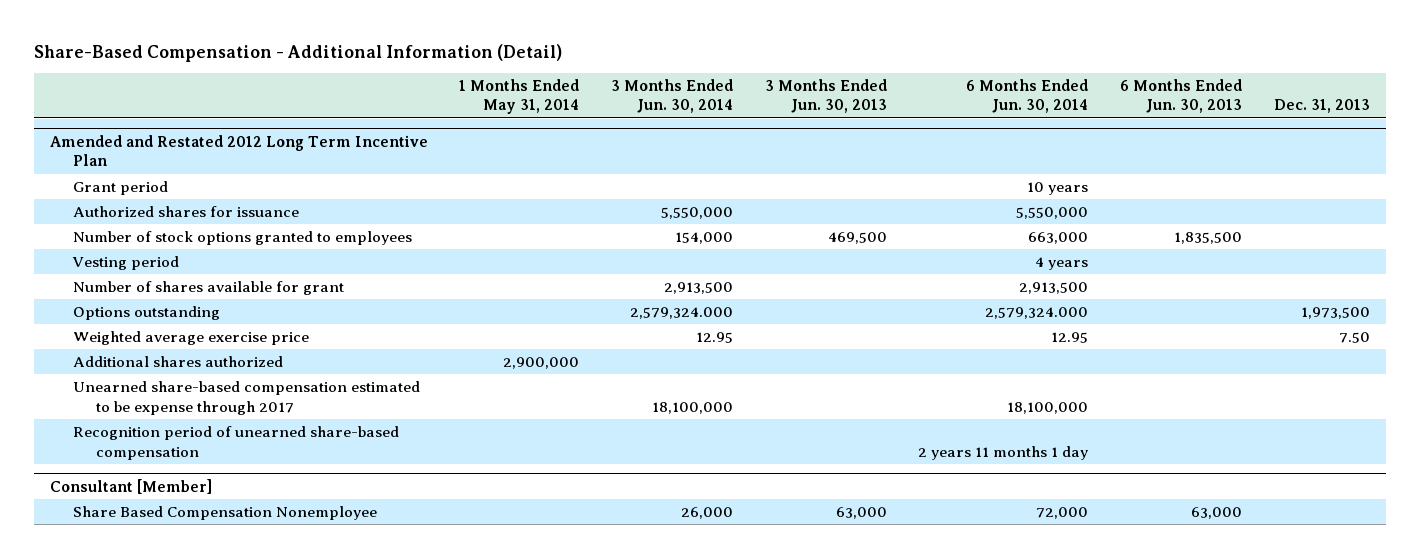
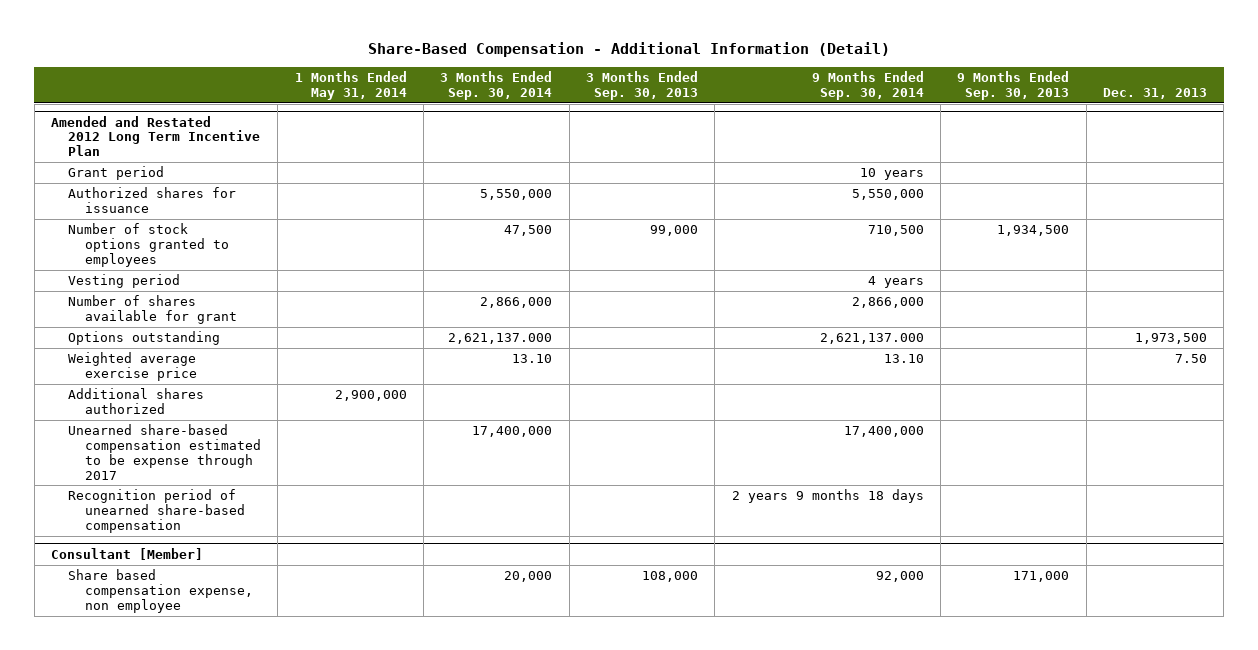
[611,78,734,114] 3 Months Ended Jun. 30, 2014 -> none
[764,78,887,114] 3 Months Ended Jun. 30, 2013 -> none
[966,78,1089,114] 6 Months Ended Jun. 30, 2014 -> none
[1120,78,1243,114] 6 Months Ended Jun. 30, 2013 -> none
none -> [440,71,553,100] 3 Months Ended Sep. 30, 2014
none -> [585,71,698,100] 3 Months Ended Sep. 30, 2013
none -> [811,71,924,100] 9 Months Ended Sep. 30, 2014
none -> [957,71,1070,100] 9 Months Ended Sep. 30, 2013
[73,505,378,520] Share Based Compensation Nonemployee -> [68,569,254,613] Share based compensation expense, non employee

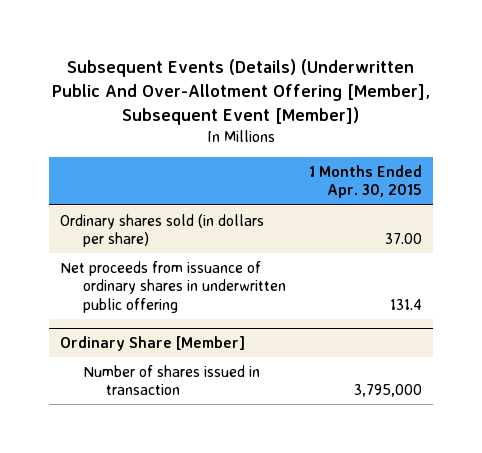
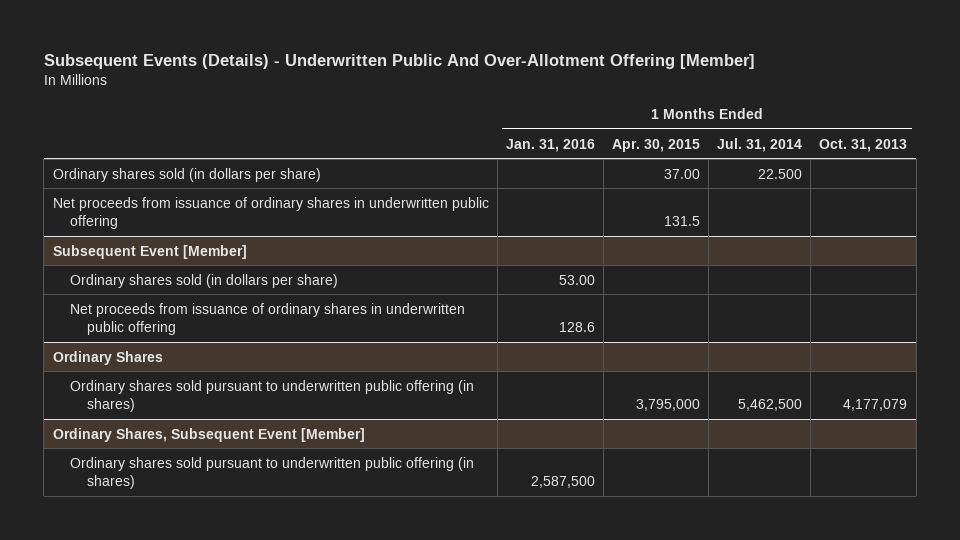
[52,59,431,125] Subsequent Events (Details) (Underwritten Public And Over-Allotment Offering [Member], Subsequent Event [Member]) -> [43,54,755,70] Subsequent Events (Details) - Underwritten Public And Over-Allotment Offering [Member]
none -> [505,138,595,152] Jan. 31, 2016
none -> [717,137,803,152] Jul. 31, 2014
none -> [819,138,908,152] Oct. 31, 2013
[60,335,246,351] Ordinary Share [Member] -> none
[83,364,261,396] Number of shares issued in transaction -> none
[389,298,422,310] 131.4 -> [664,216,701,227] 131.5
none -> [52,244,247,259] Subsequent Event [Member]
none -> [69,273,338,288] Ordinary shares sold (in dollars per share)
none -> [69,302,465,336] Net proceeds from issuance of ordinary shares in underwritten public offering
none -> [52,350,163,365] Ordinary Shares
none -> [69,379,474,413] Ordinary shares sold pursuant to underwritten public offering (in shares)
none -> [52,427,365,442] Ordinary Shares, Subsequent Event [Member]
none -> [69,456,474,490] Ordinary shares sold pursuant to underwritten public offering (in shares)

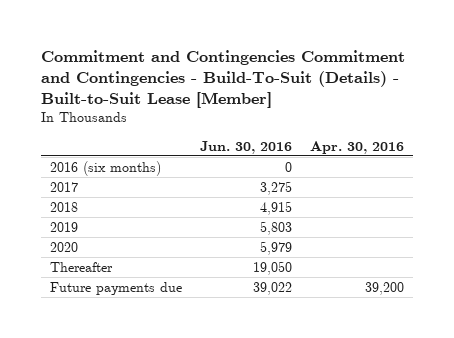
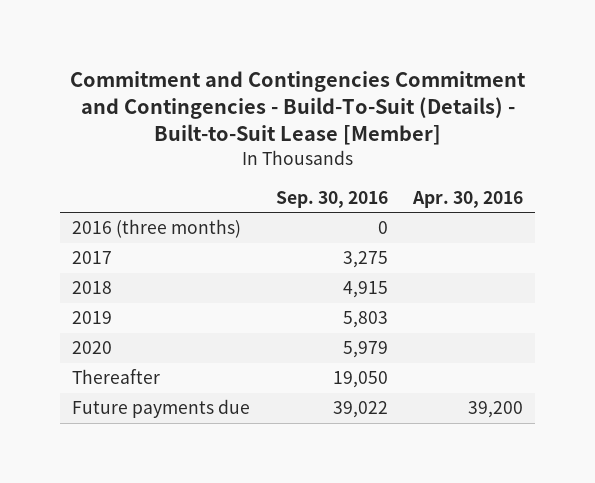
[199,140,292,154] Jun. 30, 2016 -> none
none -> [275,190,388,208] Sep. 30, 2016
[50,160,162,176] 2016 (six months) -> [72,219,242,239] 2016 (three months)

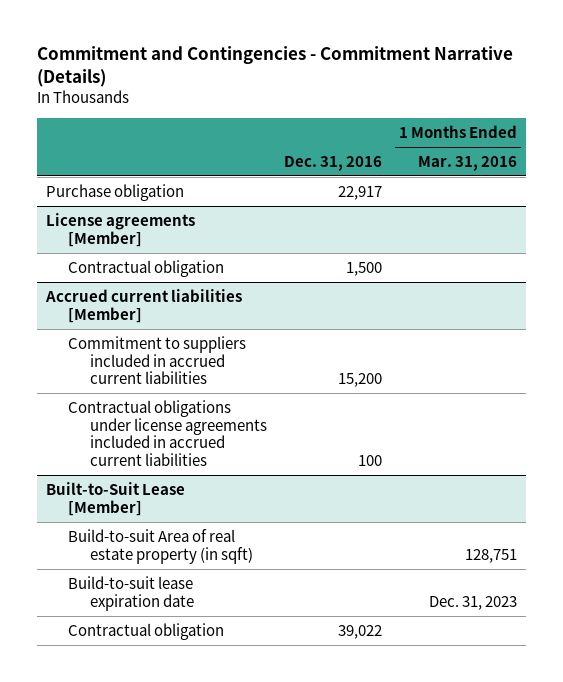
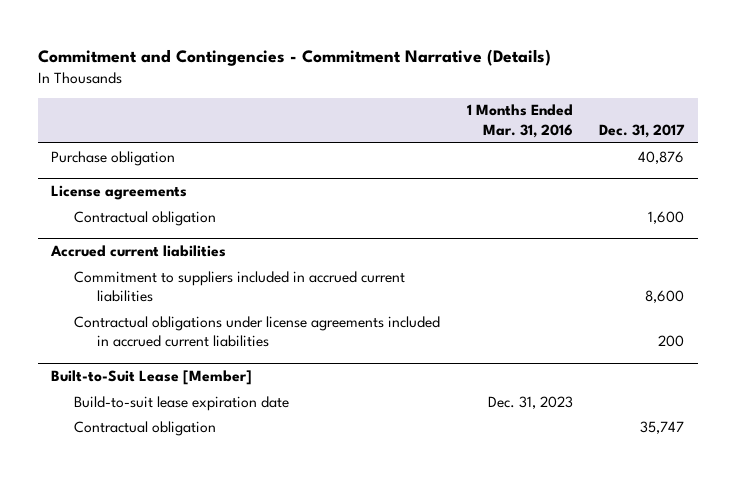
[284,155,383,171] Dec. 31, 2016 -> none
none -> [599,124,686,139] Dec. 31, 2017
[45,212,195,247] License agreements [Member] -> [51,185,188,201] License agreements
[44,288,242,323] Accrued current liabilities [Member] -> [50,245,227,258] Accrued current liabilities
[67,528,253,564] Build-to-suit Area of real estate property (in sqft) -> none

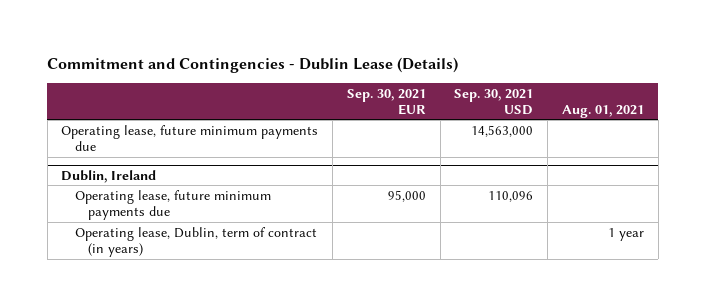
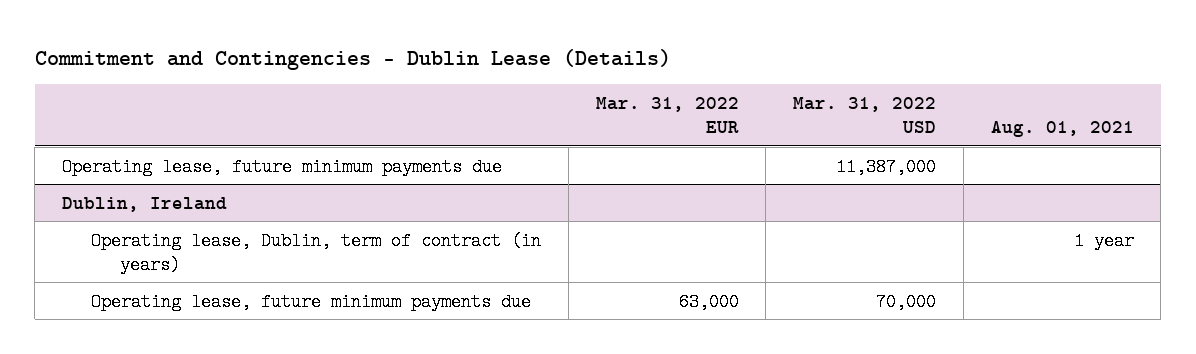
[346,88,426,115] Sep. 30, 2021 EUR -> none
[454,88,534,115] Sep. 30, 2021 USD -> none
none -> [595,97,739,134] Mar. 31, 2022 EUR
none -> [793,97,937,134] Mar. 31, 2022 USD
[74,189,271,220] Operating lease, future minimum payments due -> [90,292,531,311] Operating lease, future minimum payments due

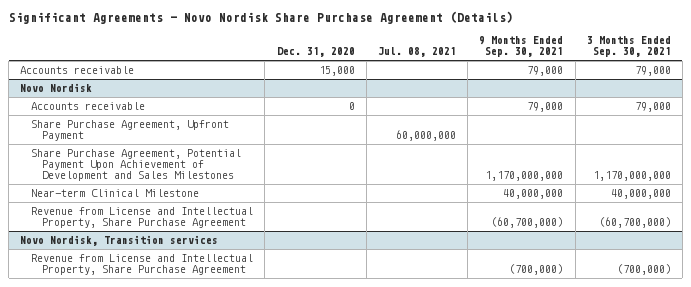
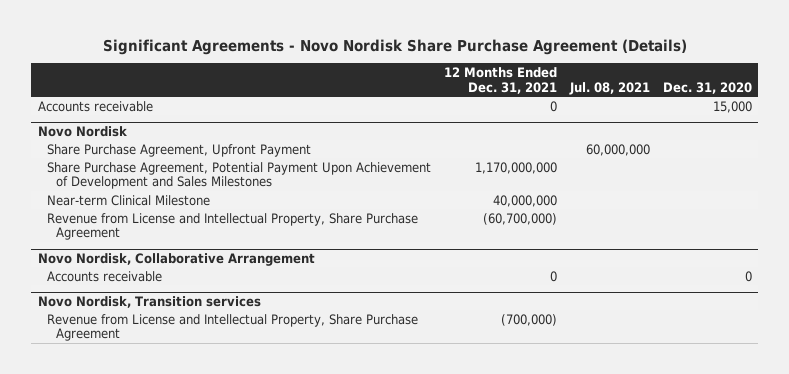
[479,36,564,58] 9 Months Ended Sep. 30, 2021 -> none
[586,36,671,58] 3 Months Ended Sep. 30, 2021 -> none
none -> [443,67,557,94] 12 Months Ended Dec. 31, 2021
[31,101,146,110] Accounts receivable -> none
none -> [37,252,315,266] Novo Nordisk, Collaborative Arrangement
none -> [46,270,162,282] Accounts receivable

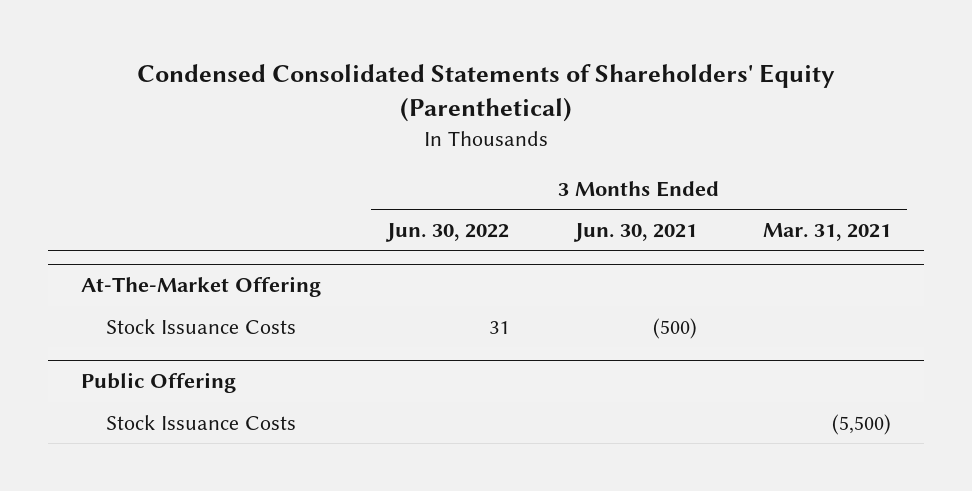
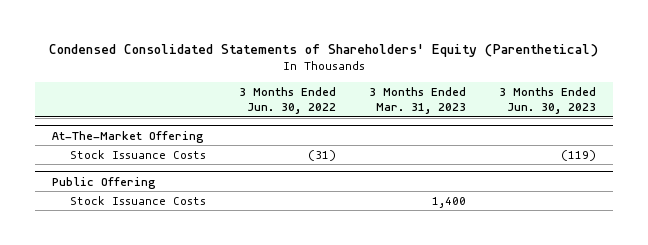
[572,223,697,243] Jun. 30, 2021 -> none
[762,223,891,242] Mar. 31, 2021 -> none
none -> [369,86,467,115] 3 Months Ended Mar. 31, 2023
none -> [499,86,597,115] 3 Months Ended Jun. 30, 2023
[489,320,510,334] 31 -> [307,149,336,161] (31)

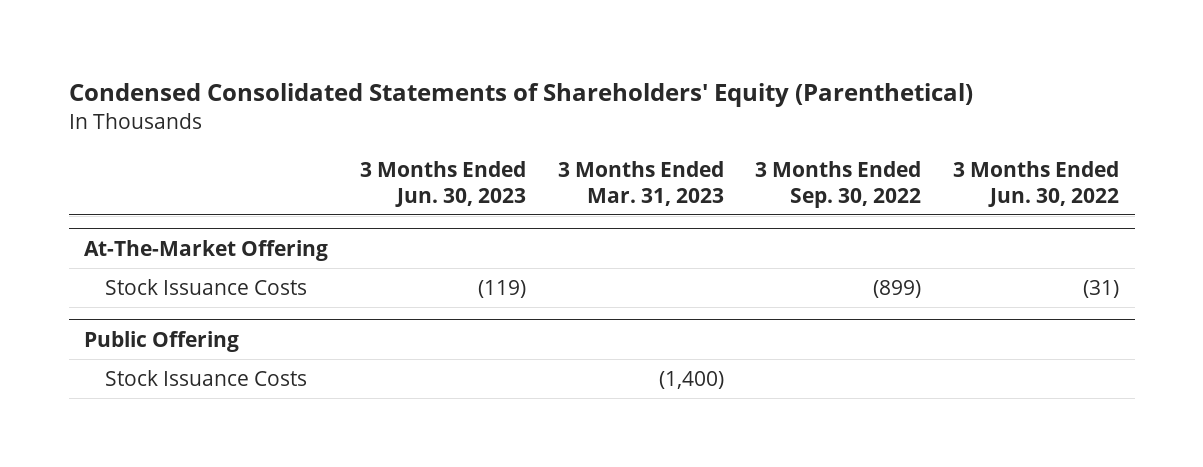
none -> [755,160,922,208] 3 Months Ended Sep. 30, 2022
[432,196,467,208] 1,400 -> [658,370,724,389] (1,400)

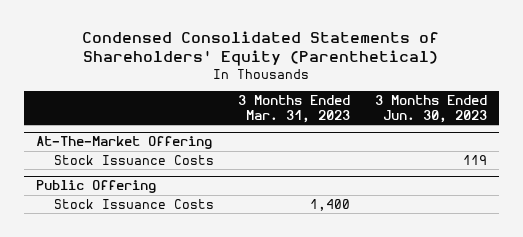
[755,160,922,208] 3 Months Ended Sep. 30, 2022 -> none
[952,160,1119,207] 3 Months Ended Jun. 30, 2022 -> none
[477,279,526,298] (119) -> [462,154,487,165] 119
[658,370,724,389] (1,400) -> [310,198,351,211] 1,400

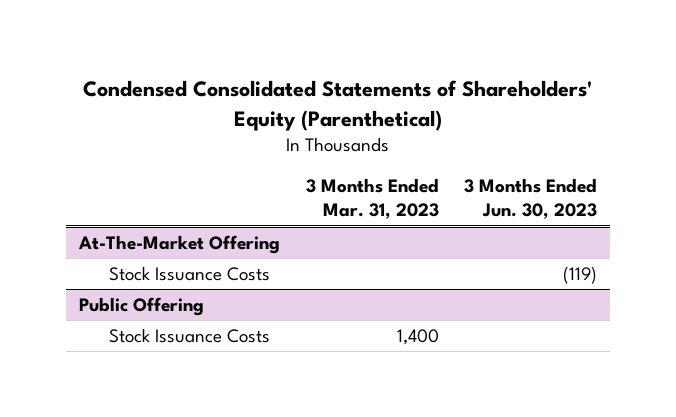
[462,154,487,165] 119 -> [563,265,598,284] (119)

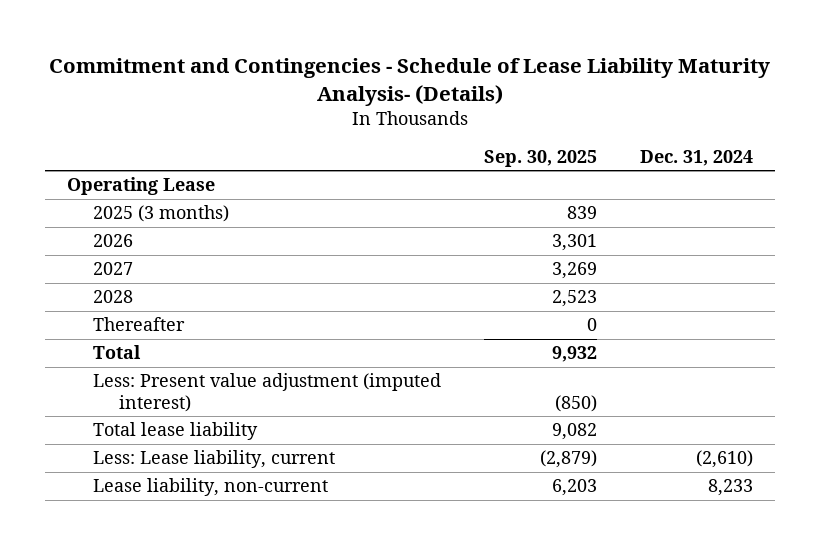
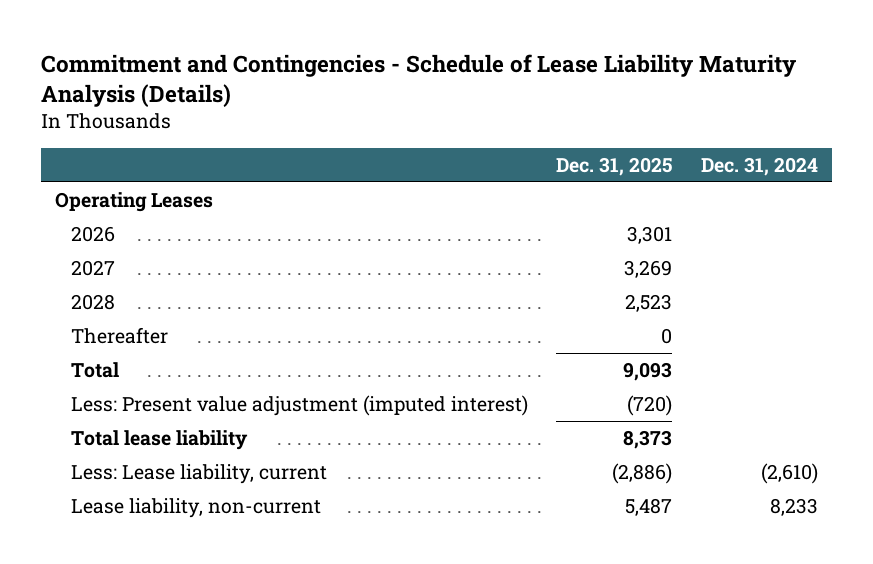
[49,57,771,106] Commitment and Contingencies - Schedule of Lease Liability Maturity Analysis- (Details) -> [41,53,797,107] Commitment and Contingencies - Schedule of Lease Liability Maturity Analysis (Details)
[484,149,598,167] Sep. 30, 2025 -> none
none -> [556,156,673,176] Dec. 31, 2025
[93,205,230,223] 2025 (3 months) -> none
[66,177,215,196] Operating Lease -> [55,191,214,212] Operating Leases

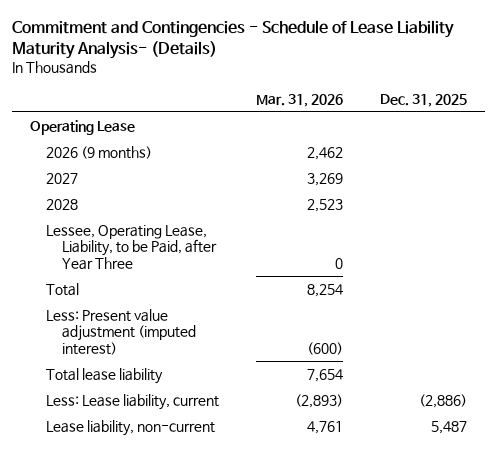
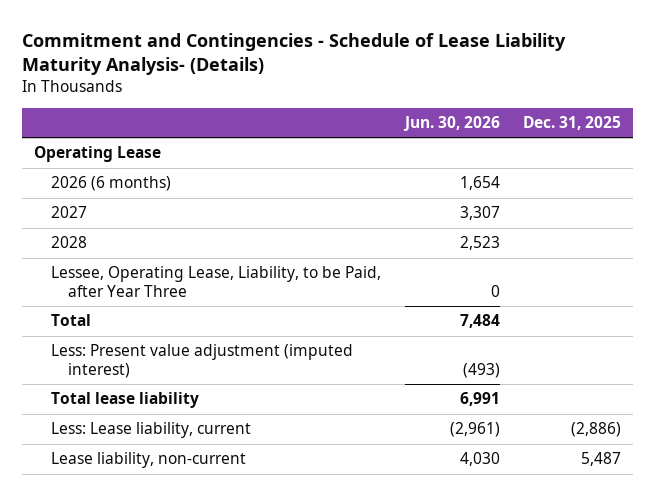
[255,93,343,107] Mar. 31, 2026 -> none
none -> [402,116,500,132] Jun. 30, 2026
[46,145,153,159] 2026 (9 months) -> [50,176,171,192] 2026 (6 months)

